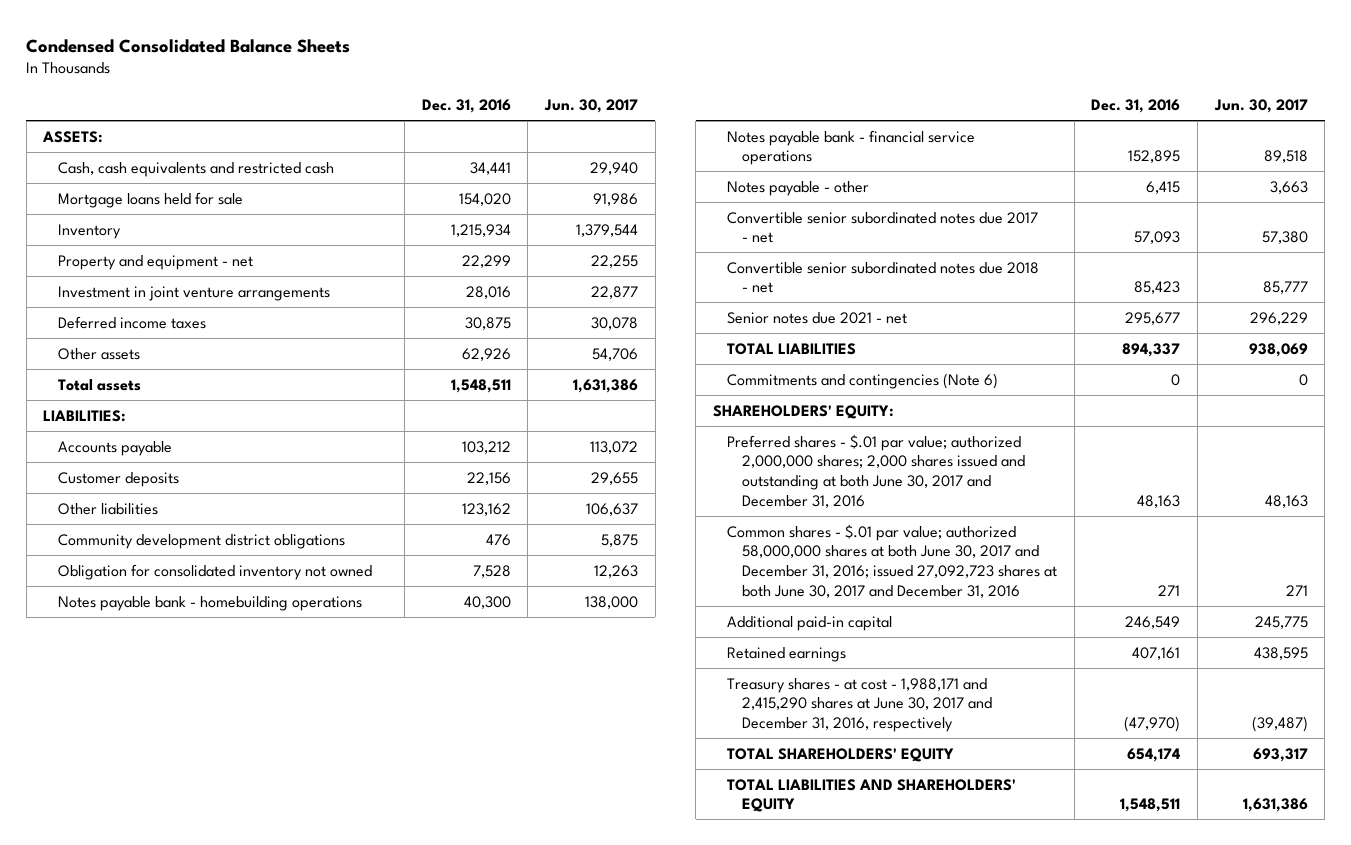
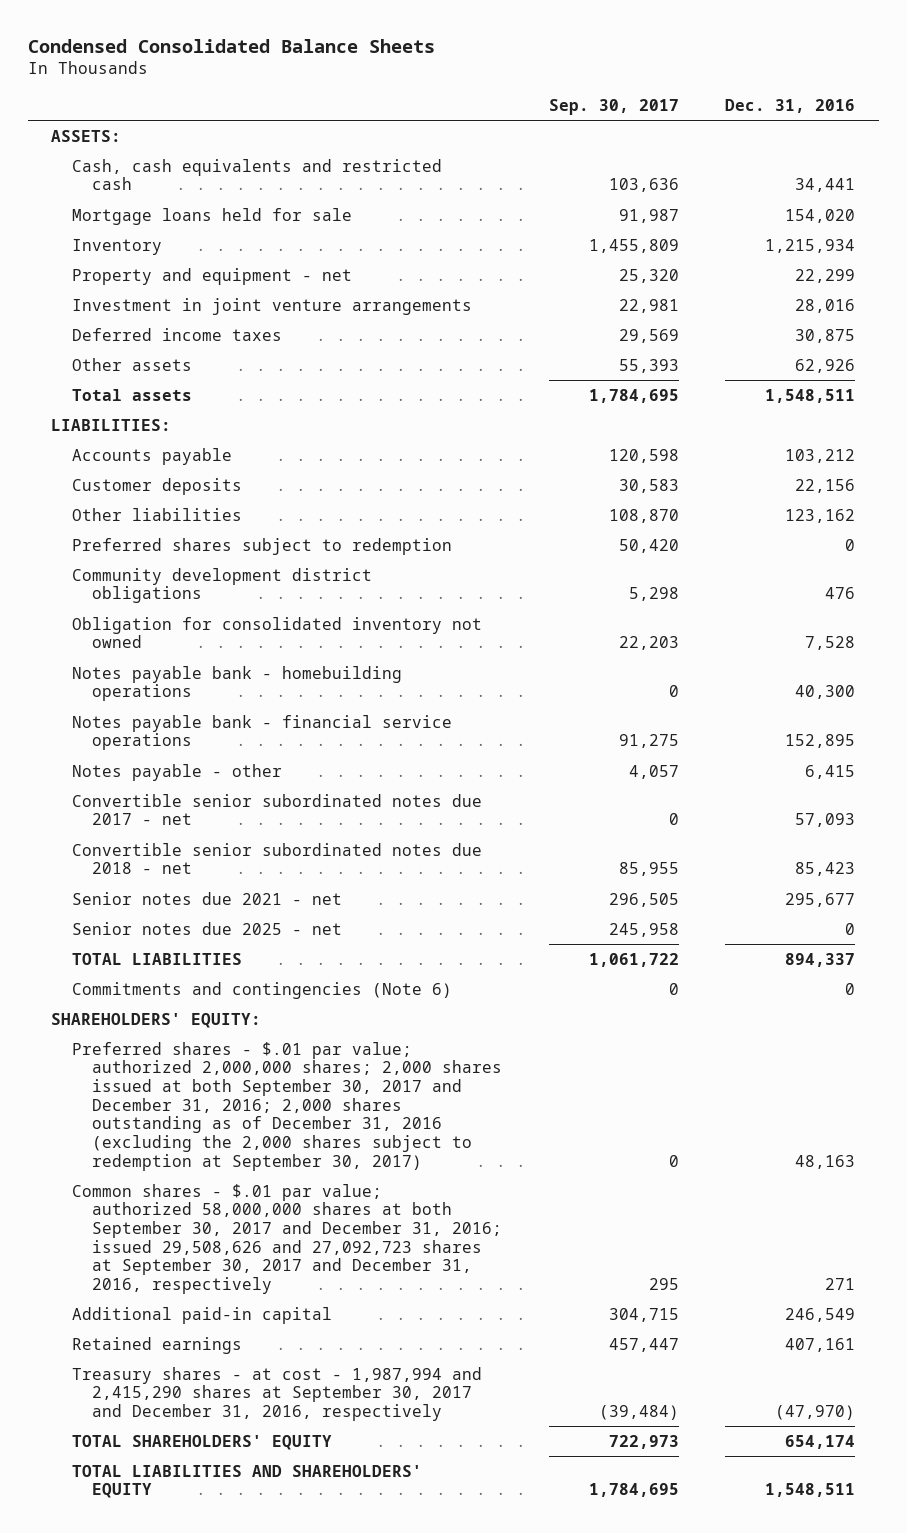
[544,99,639,114] Jun. 30, 2017 -> none
none -> [548,99,679,116] Sep. 30, 2017
none -> [71,537,452,555] Preferred shares subject to redemption
none -> [71,921,342,935] Senior notes due 2025 - net
[727,433,1025,509] Preferred shares - $.01 par value; authorized 2,000,000 shares; 2,000 shares issued and outstanding at both June 30, 2017 and December 31, 2016 -> [71,1041,503,1171] Preferred shares - $.01 par value; authorized 2,000,000 shares; 2,000 shares issued at both September 30, 2017 and December 31, 2016; 2,000 shares outstanding as of December 31, 2016 (excluding the 2,000 shares subject to redemption at September 30, 2017)
[727,523,1057,599] Common shares - $.01 par value; authorized 58,000,000 shares at both June 30, 2017 and December 31, 2016; issued 27,092,723 shares at both June 30, 2017 and December 31, 2016 -> [71,1183,503,1295] Common shares - $.01 par value; authorized 58,000,000 shares at both September 30, 2017 and December 31, 2016; issued 29,508,626 and 27,092,723 shares at September 30, 2017 and December 31, 2016, respectively
[727,677,992,733] Treasury shares - at cost - 1,988,171 and 2,415,290 shares at June 30, 2017 and December 31, 2016, respectively -> [71,1366,482,1422] Treasury shares - at cost - 1,987,994 and 2,415,290 shares at September 30, 2017 and December 31, 2016, respectively

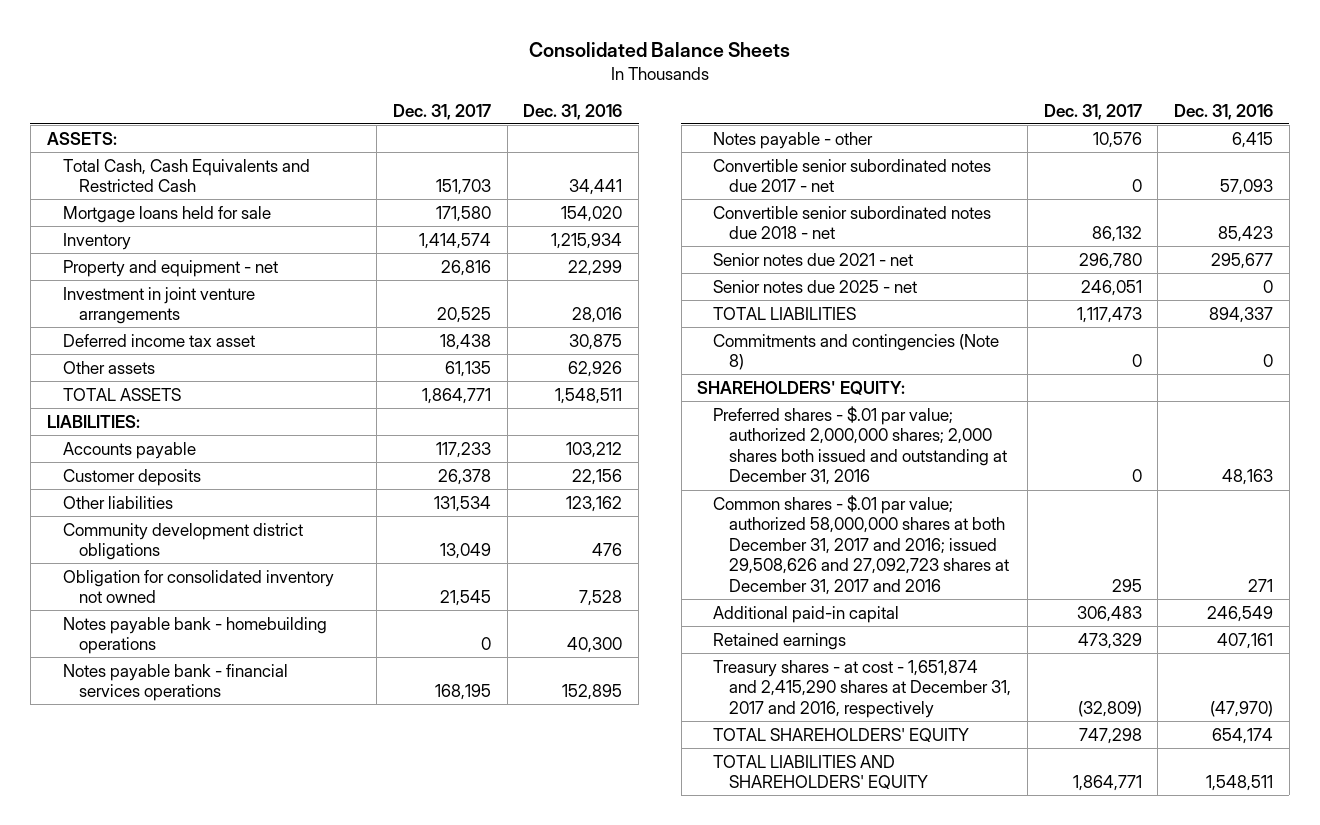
[28,38,436,53] Condensed Consolidated Balance Sheets -> [528,41,790,57] Consolidated Balance Sheets
[548,99,679,116] Sep. 30, 2017 -> none
none -> [393,103,492,120] Dec. 31, 2017
[71,158,442,191] Cash, cash equivalents and restricted cash -> [62,158,310,193] Total Cash, Cash Equivalents and Restricted Cash
[71,327,282,341] Deferred income taxes -> [62,333,255,347] Deferred income tax asset
[71,388,192,401] Total assets -> [62,387,181,401] TOTAL ASSETS
[71,537,452,555] Preferred shares subject to redemption -> none
[71,714,452,751] Notes payable bank - financial service operations -> [62,663,288,702] Notes payable bank - financial services operations
[71,981,452,999] Commitments and contingencies (Note 6) -> [713,333,1000,371] Commitments and contingencies (Note 8)
[71,1041,503,1171] Preferred shares - $.01 par value; authorized 2,000,000 shares; 2,000 shares issued at both September 30, 2017 and December 31, 2016; 2,000 shares outstanding as of December 31, 2016 (excluding the 2,000 shares subject to redemption at September 30, 2017) -> [713,405,1008,486] Preferred shares - $.01 par value; authorized 2,000,000 shares; 2,000 shares both issued and outstanding at December 31, 2016
[71,1183,503,1295] Common shares - $.01 par value; authorized 58,000,000 shares at both September 30, 2017 and December 31, 2016; issued 29,508,626 and 27,092,723 shares at September 30, 2017 and December 31, 2016, respectively -> [713,494,1010,596] Common shares - $.01 par value; authorized 58,000,000 shares at both December 31, 2017 and 2016; issued 29,508,626 and 27,092,723 shares at December 31, 2017 and 2016
[71,1366,482,1422] Treasury shares - at cost - 1,987,994 and 2,415,290 shares at September 30, 2017 and December 31, 2016, respectively -> [713,659,1012,718] Treasury shares - at cost - 1,651,874 and 2,415,290 shares at December 31, 2017 and 2016, respectively

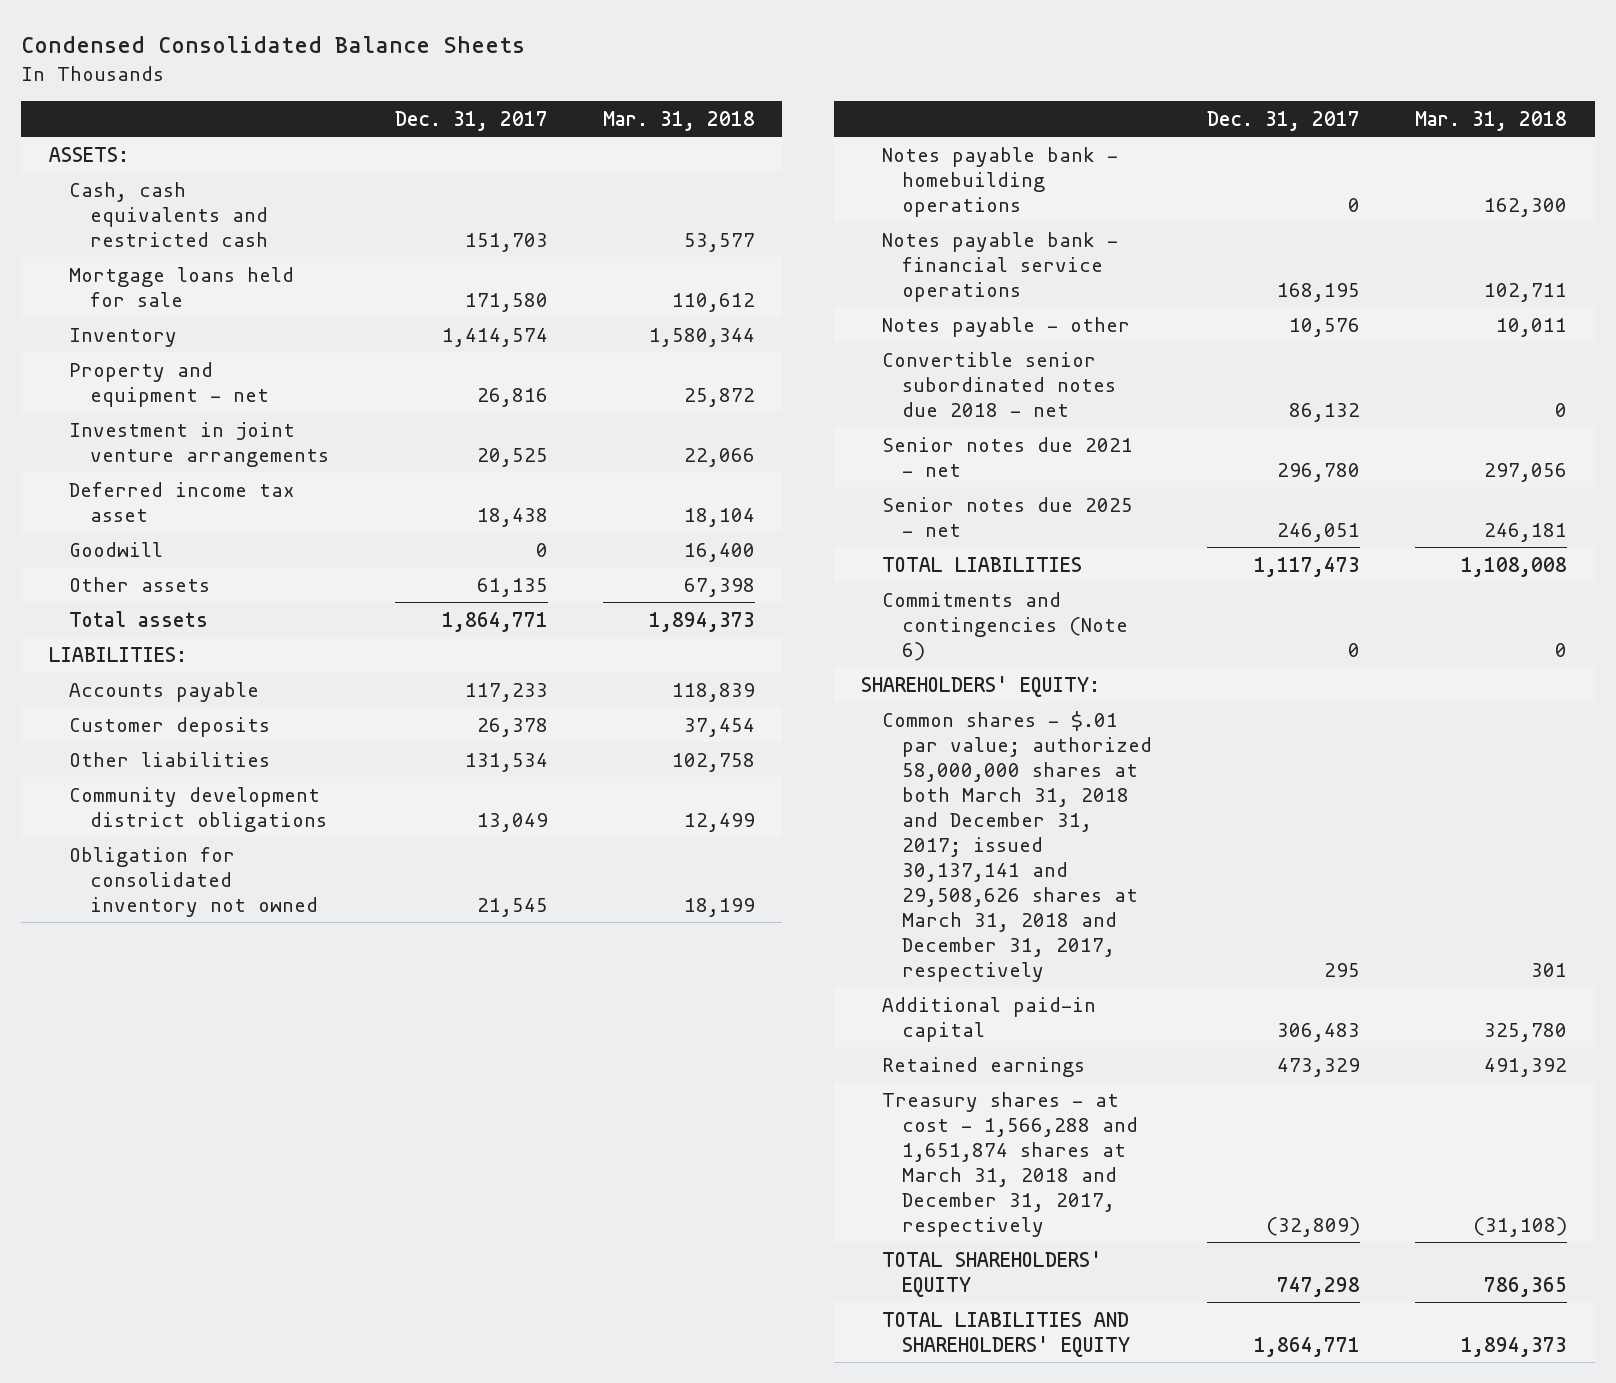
[528,41,790,57] Consolidated Balance Sheets -> [21,36,526,54] Condensed Consolidated Balance Sheets
[523,103,623,120] Dec. 31, 2016 -> none
none -> [602,110,755,131] Mar. 31, 2018
[62,158,310,193] Total Cash, Cash Equivalents and Restricted Cash -> [69,181,268,247] Cash, cash equivalents and restricted cash
none -> [69,541,164,557] Goodwill
[62,387,181,401] TOTAL ASSETS -> [69,610,209,627] Total assets
[62,663,288,702] Notes payable bank - financial services operations -> [881,231,1118,302] Notes payable bank - financial service operations
[713,158,992,193] Convertible senior subordinated notes due 2017 - net -> none
[713,333,1000,371] Commitments and contingencies (Note 8) -> [881,591,1129,661] Commitments and contingencies (Note 6)
[713,405,1008,486] Preferred shares - $.01 par value; authorized 2,000,000 shares; 2,000 shares both issued and outstanding at December 31, 2016 -> none
[713,494,1010,596] Common shares - $.01 par value; authorized 58,000,000 shares at both December 31, 2017 and 2016; issued 29,508,626 and 27,092,723 shares at December 31, 2017 and 2016 -> [881,710,1153,982] Common shares - $.01 par value; authorized 58,000,000 shares at both March 31, 2018 and December 31, 2017; issued 30,137,141 and 29,508,626 shares at March 31, 2018 and December 31, 2017, respectively
[713,659,1012,718] Treasury shares - at cost - 1,651,874 and 2,415,290 shares at December 31, 2017 and 2016, respectively -> [881,1091,1139,1237] Treasury shares - at cost - 1,566,288 and 1,651,874 shares at March 31, 2018 and December 31, 2017, respectively

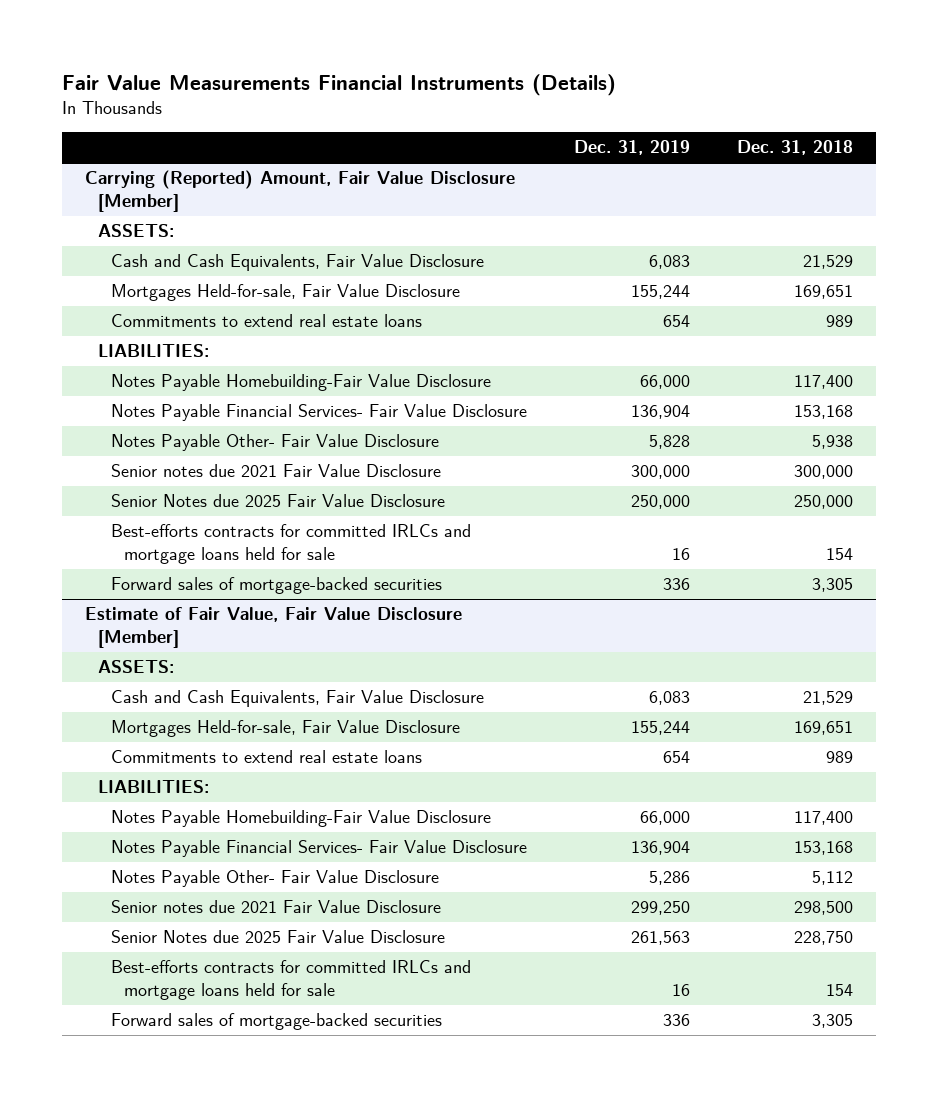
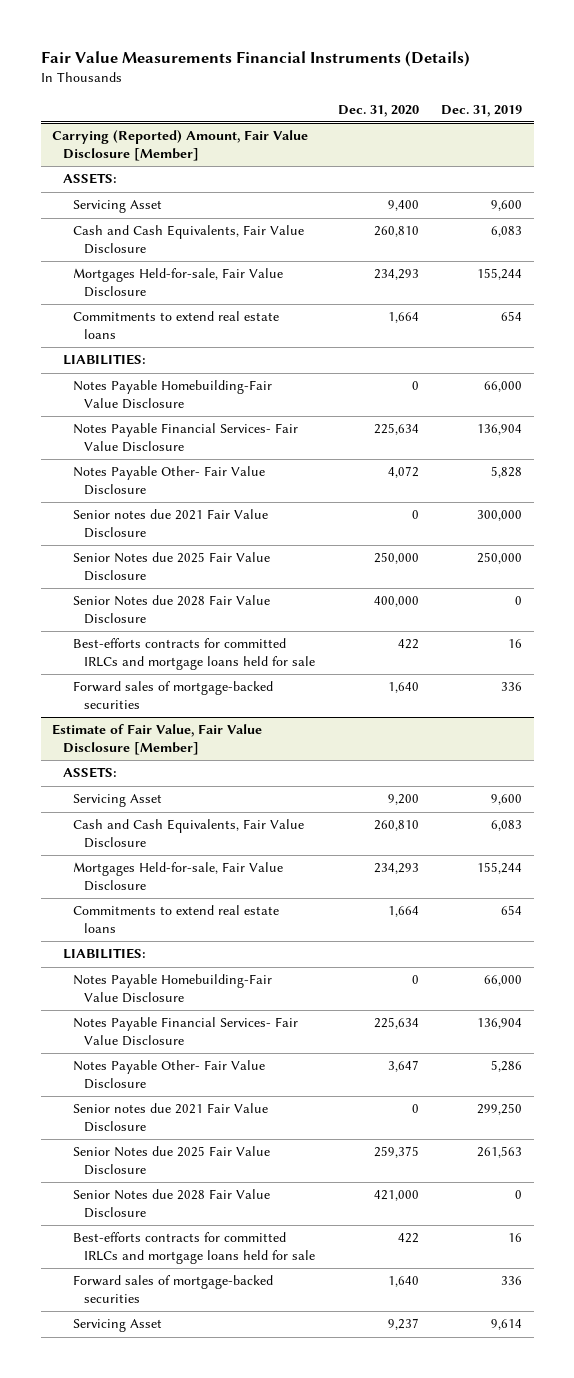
[736,140,853,156] Dec. 31, 2018 -> none
none -> [337,104,419,117] Dec. 31, 2020
none -> [73,200,163,214] Servicing Asset
none -> [73,595,271,624] Senior Notes due 2028 Fair Value Disclosure
none -> [73,794,163,808] Servicing Asset
none -> [73,1189,271,1218] Senior Notes due 2028 Fair Value Disclosure
none -> [73,1319,163,1333] Servicing Asset

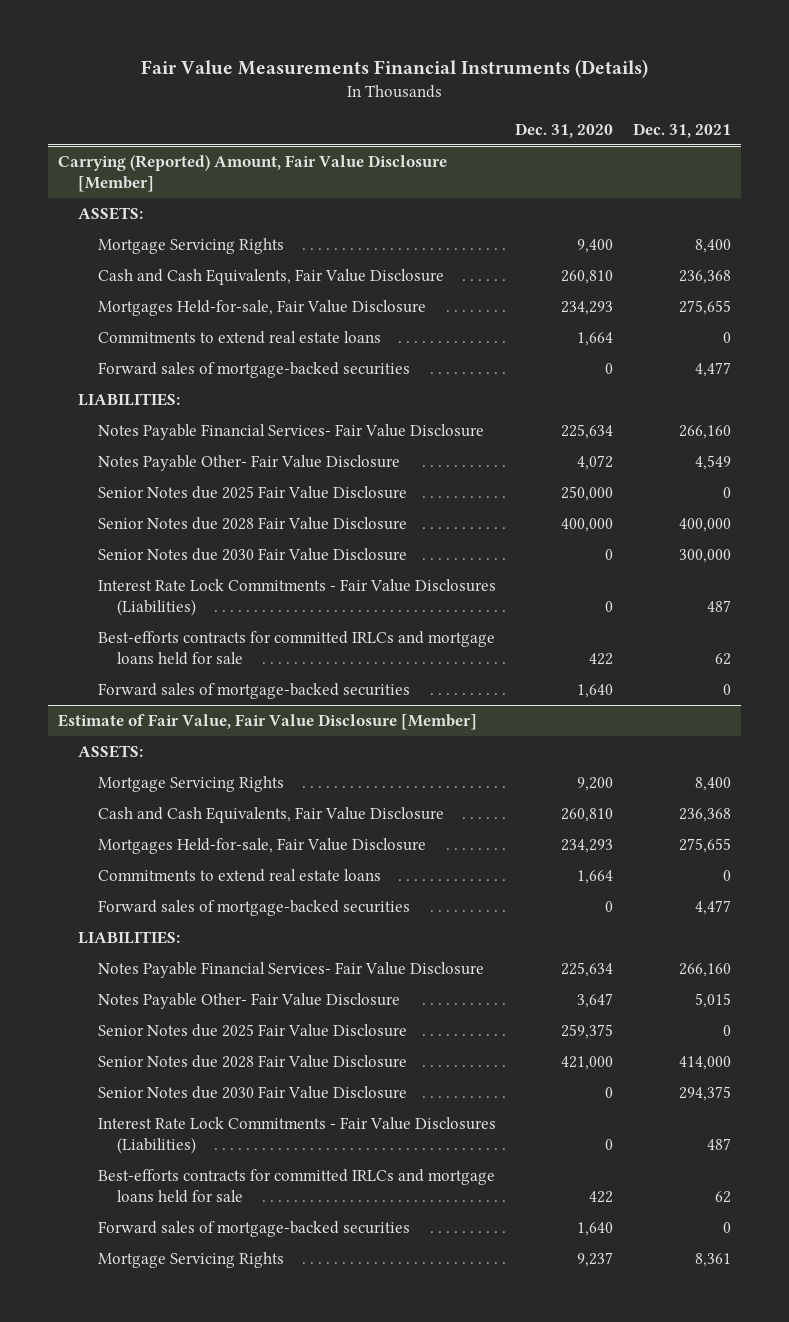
[441,104,523,117] Dec. 31, 2019 -> none
none -> [633,122,732,138] Dec. 31, 2021
[73,200,163,214] Servicing Asset -> [97,238,284,255] Mortgage Servicing Rights
none -> [97,362,410,379] Forward sales of mortgage-backed securities
[73,380,273,409] Notes Payable Homebuilding-Fair Value Disclosure -> none
[73,509,269,538] Senior notes due 2021 Fair Value Disclosure -> none
none -> [97,548,407,562] Senior Notes due 2030 Fair Value Disclosure
none -> [97,579,496,616] Interest Rate Lock Commitments - Fair Value Disclosures (Liabilities)
[73,794,163,808] Servicing Asset -> [97,776,284,793] Mortgage Servicing Rights
none -> [97,900,410,917] Forward sales of mortgage-backed securities
[73,974,273,1003] Notes Payable Homebuilding-Fair Value Disclosure -> none
[73,1103,269,1132] Senior notes due 2021 Fair Value Disclosure -> none
none -> [97,1086,407,1100] Senior Notes due 2030 Fair Value Disclosure
none -> [97,1117,496,1154] Interest Rate Lock Commitments - Fair Value Disclosures (Liabilities)
[73,1319,163,1333] Servicing Asset -> [97,1252,284,1269] Mortgage Servicing Rights

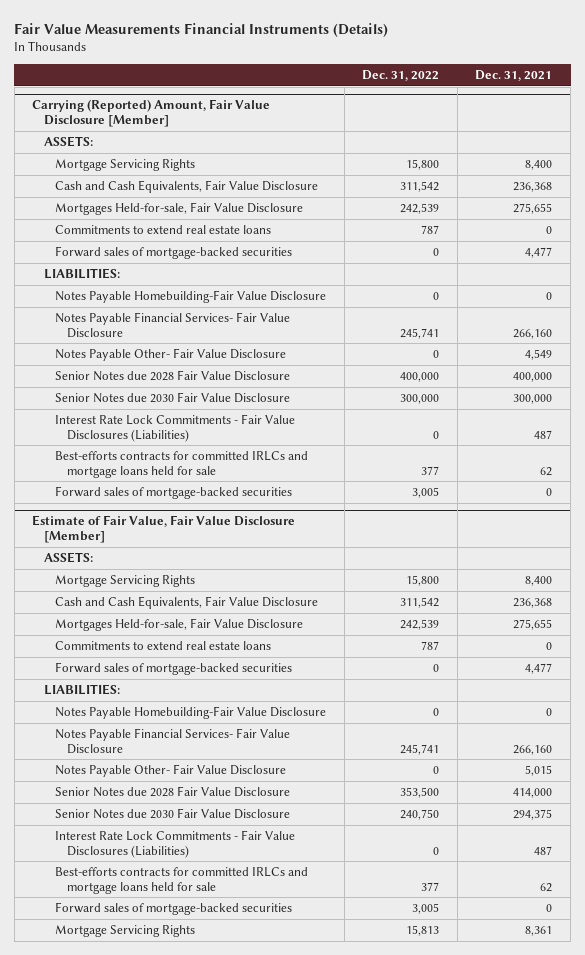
[515,122,614,138] Dec. 31, 2020 -> none
none -> [362,70,440,82] Dec. 31, 2022
none -> [55,289,327,303] Notes Payable Homebuilding-Fair Value Disclosure
[97,486,407,500] Senior Notes due 2025 Fair Value Disclosure -> none
none -> [55,705,327,719] Notes Payable Homebuilding-Fair Value Disclosure
[97,1024,407,1038] Senior Notes due 2025 Fair Value Disclosure -> none

